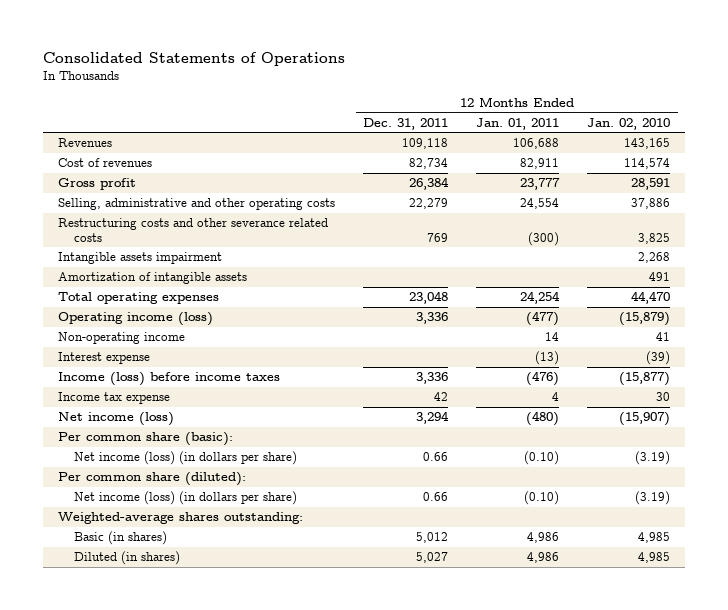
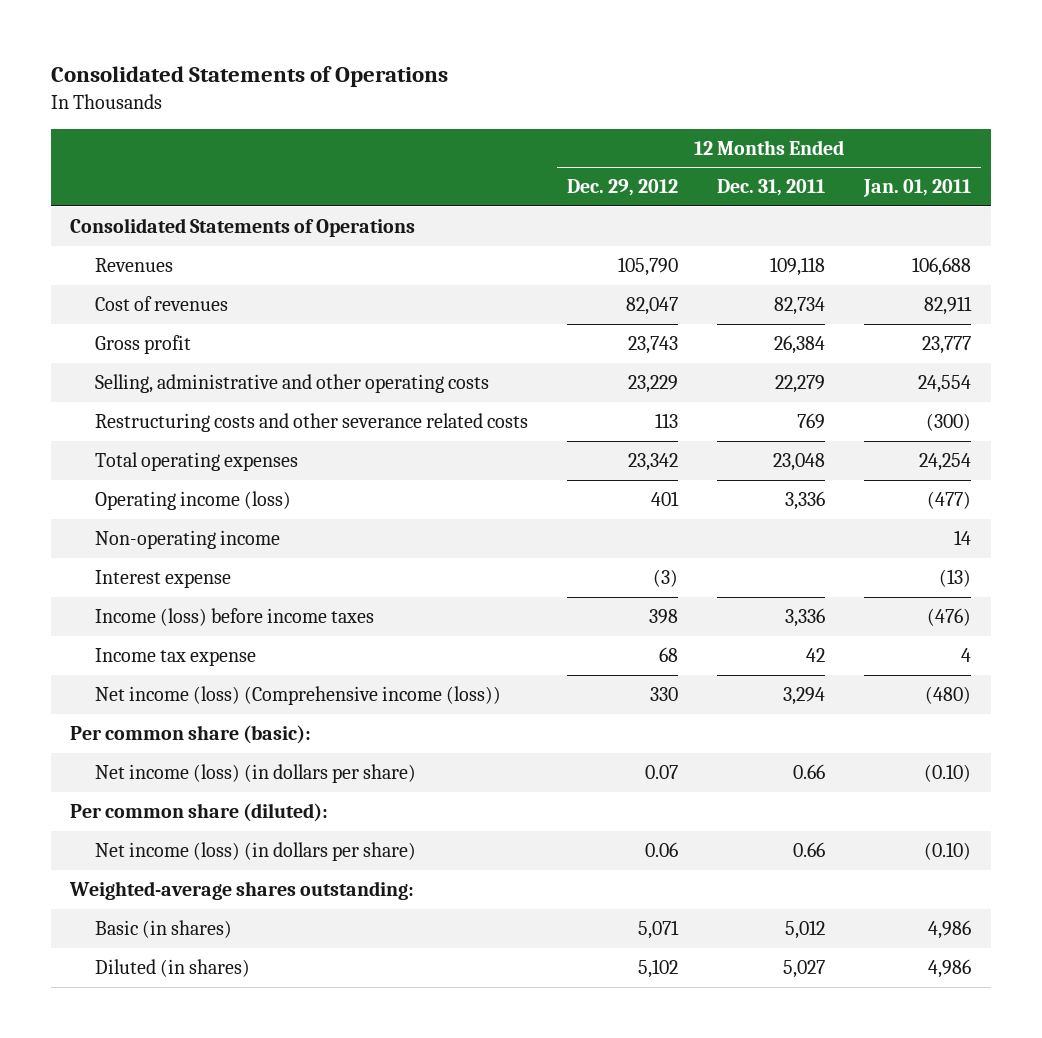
[587,117,671,130] Jan. 02, 2010 -> none
none -> [566,179,678,197] Dec. 29, 2012
none -> [70,218,416,238] Consolidated Statements of Operations
[57,252,222,265] Intangible assets impairment -> none
[57,272,247,285] Amortization of intangible assets -> none
[57,412,174,427] Net income (loss) -> [94,686,501,706] Net income (loss) (Comprehensive income (loss))

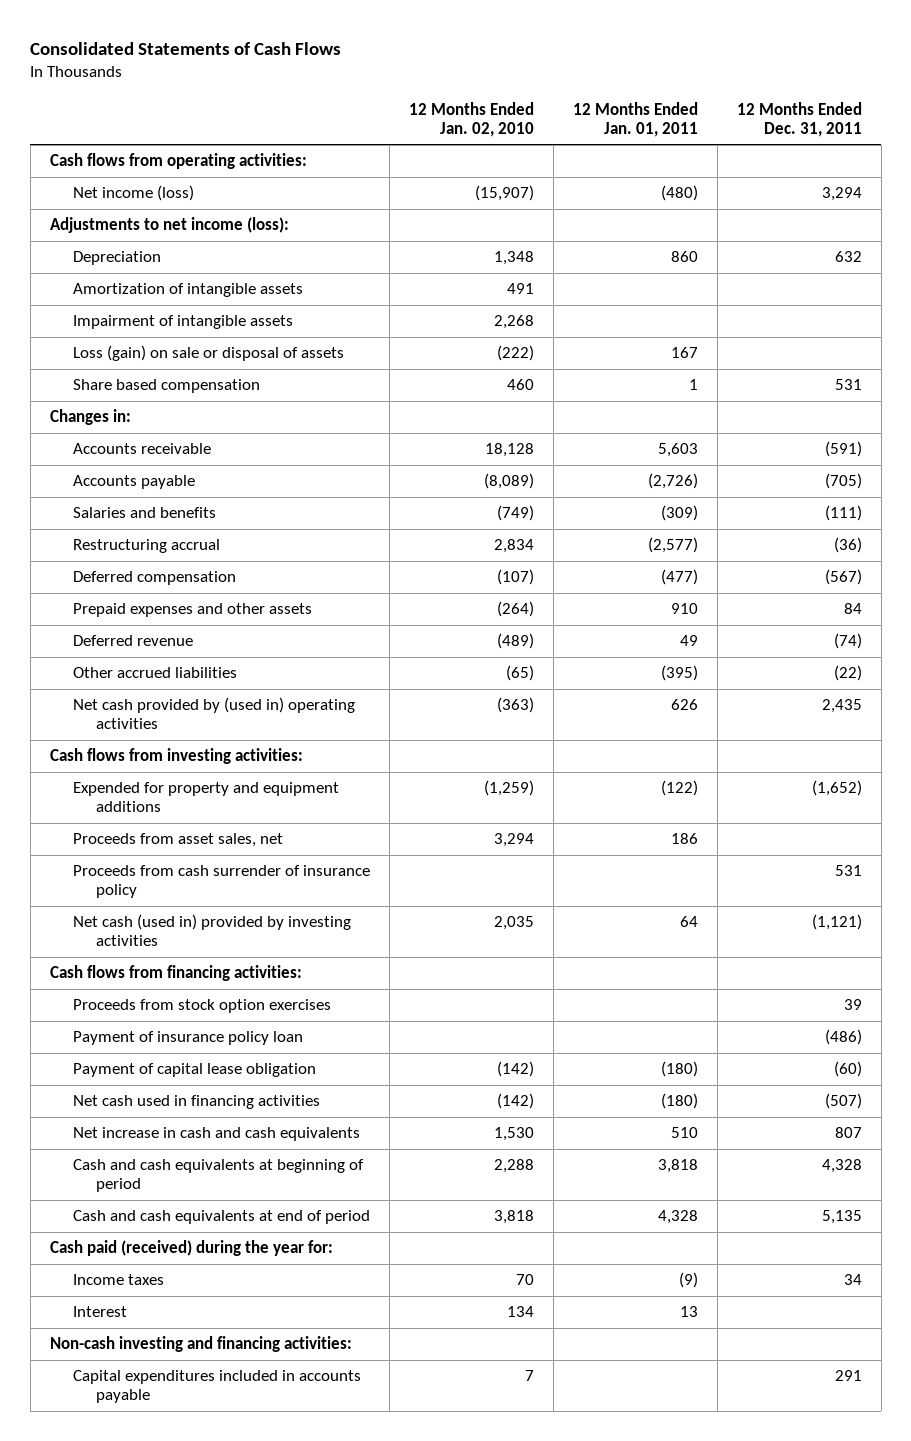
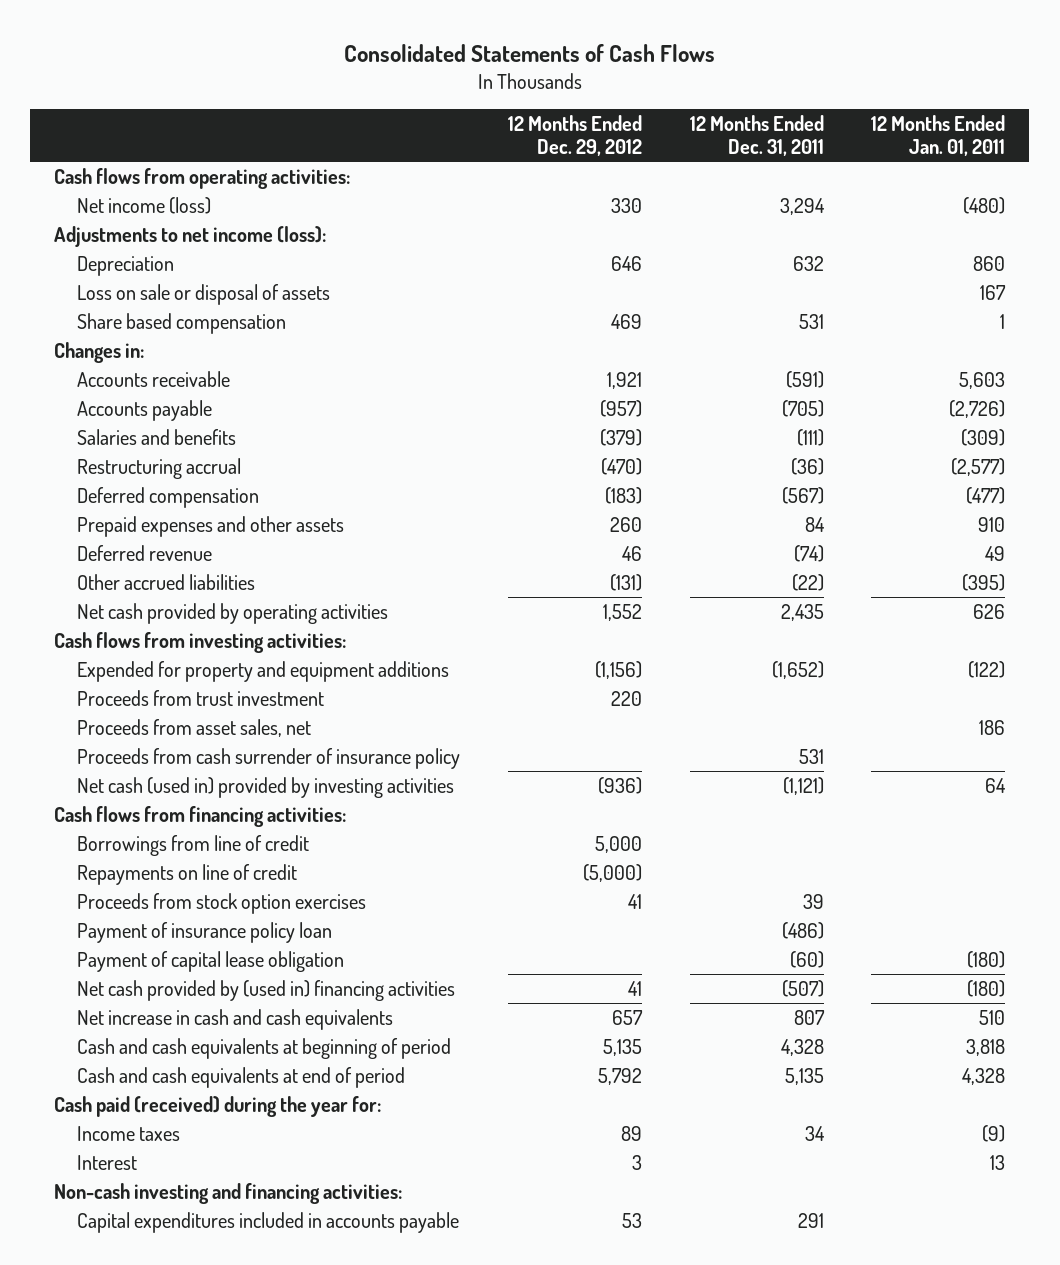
[408,101,534,137] 12 Months Ended Jan. 02, 2010 -> none
none -> [507,114,642,156] 12 Months Ended Dec. 29, 2012
[72,283,303,298] Amortization of intangible assets -> none
[72,315,293,330] Impairment of intangible assets -> none
[72,345,344,362] Loss (gain) on sale or disposal of assets -> [76,284,330,306] Loss on sale or disposal of assets
[72,697,355,730] Net cash provided by (used in) operating activities -> [76,603,388,625] Net cash provided by operating activities
none -> [76,690,324,707] Proceeds from trust investment
none -> [76,835,309,857] Borrowings from line of credit
none -> [76,864,297,886] Repayments on line of credit
[72,1095,320,1110] Net cash used in financing activities -> [76,980,455,1002] Net cash provided by (used in) financing activities

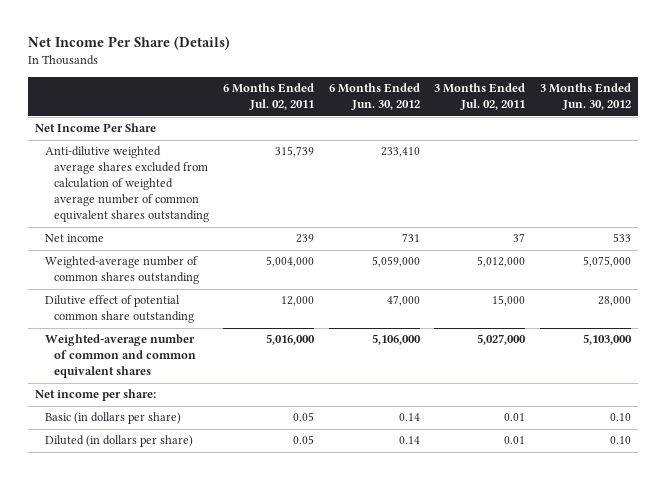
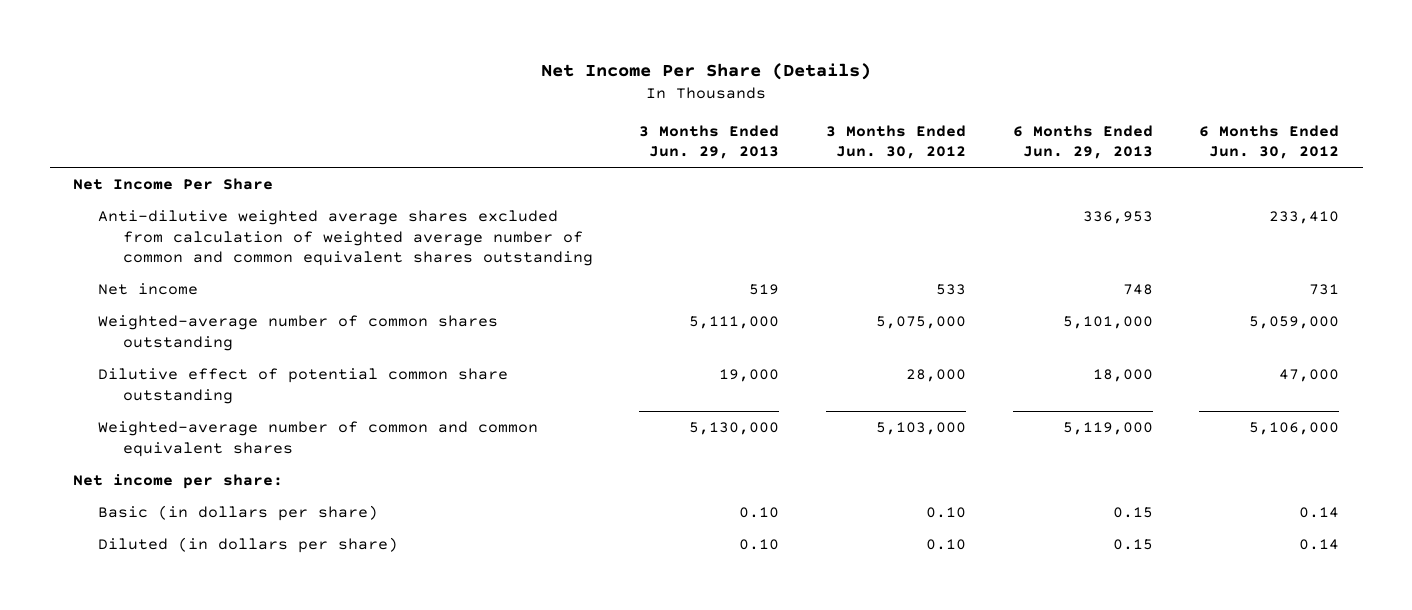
[223,83,315,111] 6 Months Ended Jul. 02, 2011 -> none
[434,83,526,111] 3 Months Ended Jul. 02, 2011 -> none
none -> [639,124,780,160] 3 Months Ended Jun. 29, 2013
none -> [1012,124,1153,160] 6 Months Ended Jun. 29, 2013
[44,146,210,223] Anti-dilutive weighted average shares excluded from calculation of weighted average number of common equivalent shares outstanding -> [97,209,593,267] Anti-dilutive weighted average shares excluded from calculation of weighted average number of common and common equivalent shares outstanding

